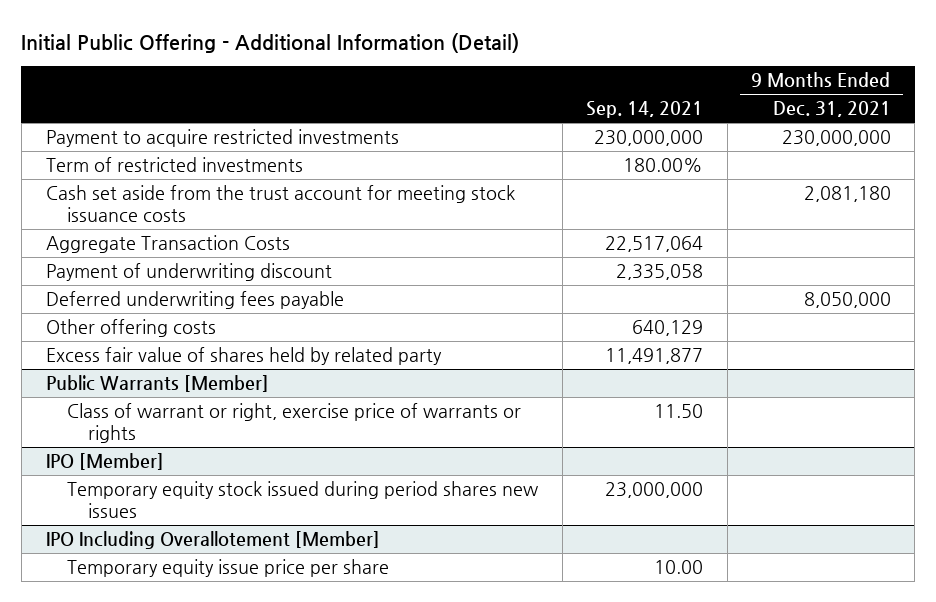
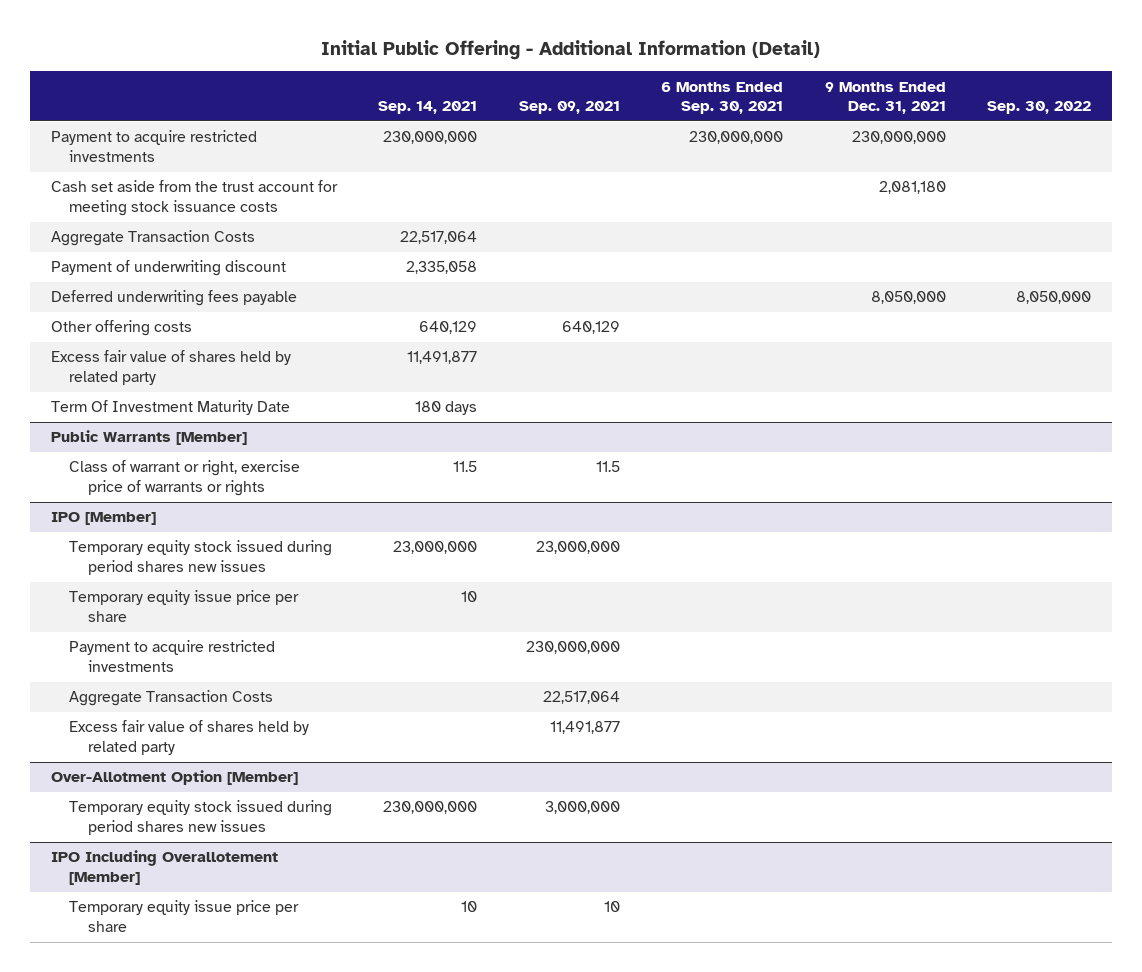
none -> [518,101,620,115] Sep. 09, 2021
none -> [661,81,784,115] 6 Months Ended Sep. 30, 2021
none -> [987,101,1092,115] Sep. 30, 2022
[45,157,303,173] Term of restricted investments -> none
none -> [50,400,290,416] Term Of Investment Maturity Date
[654,404,704,419] 11.50 -> [453,461,478,473] 11.5
none -> [69,590,300,623] Temporary equity issue price per share
none -> [69,640,276,673] Payment to acquire restricted investments
none -> [69,690,274,707] Aggregate Transaction Costs
none -> [69,720,310,756] Excess fair value of shares held by related party
none -> [50,770,298,786] Over-Allotment Option [Member]
none -> [69,800,333,836] Temporary equity stock issued during period shares new issues
[654,560,704,575] 10.00 -> [461,901,478,913] 10

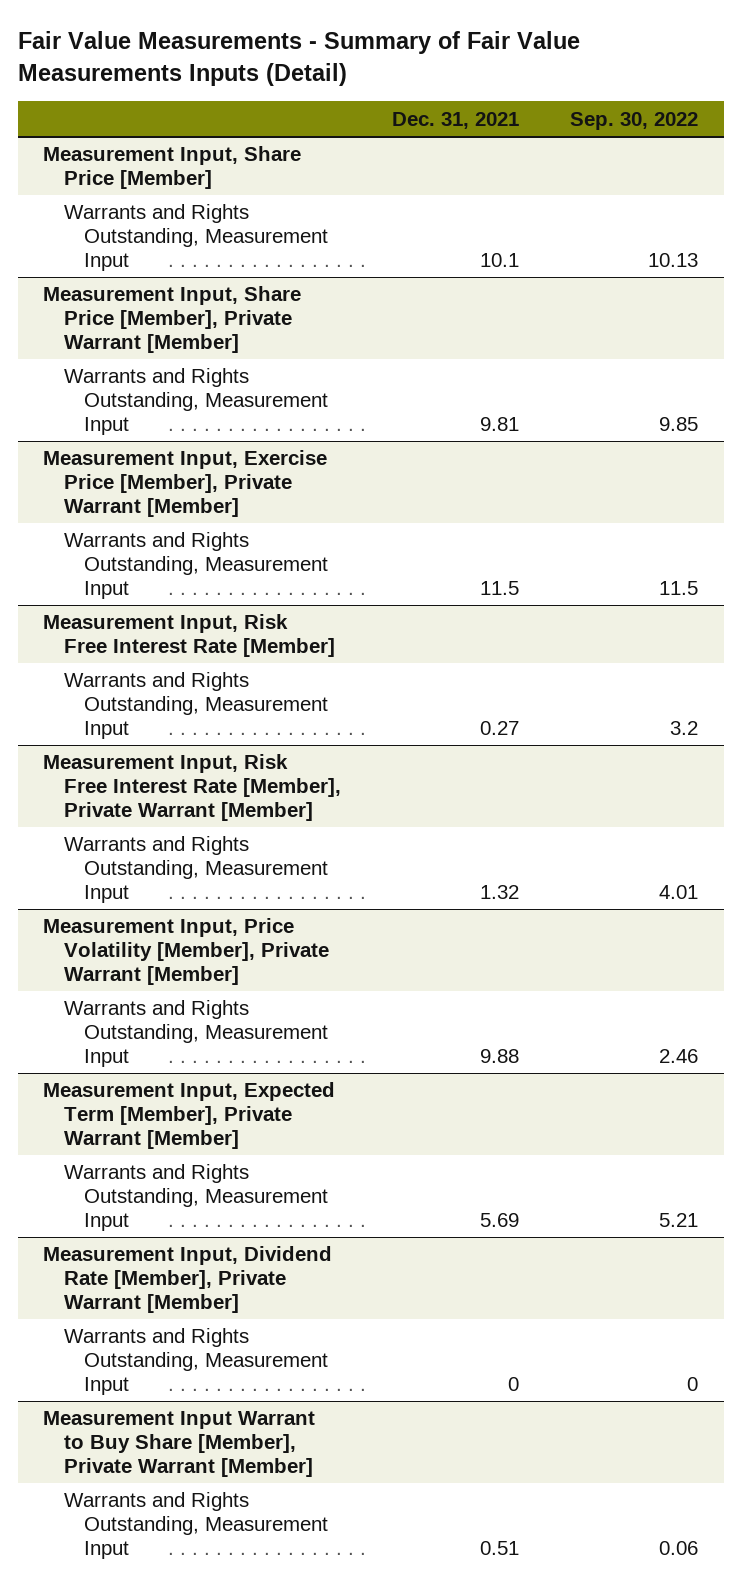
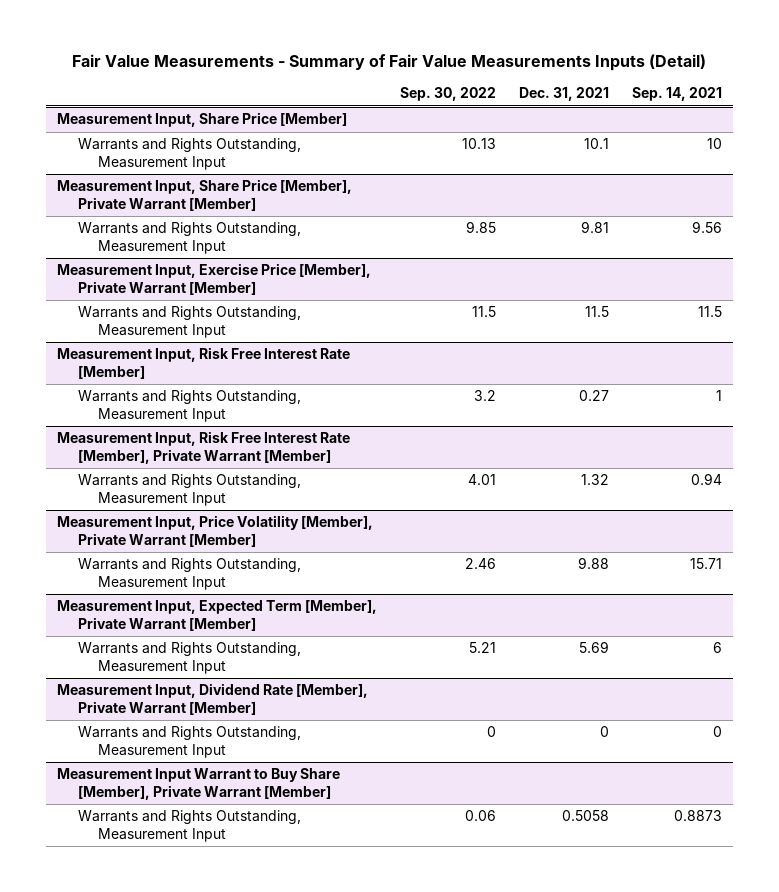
none -> [631,87,722,102] Sep. 14, 2021
[479,1540,519,1555] 0.51 -> [561,810,609,822] 0.5058

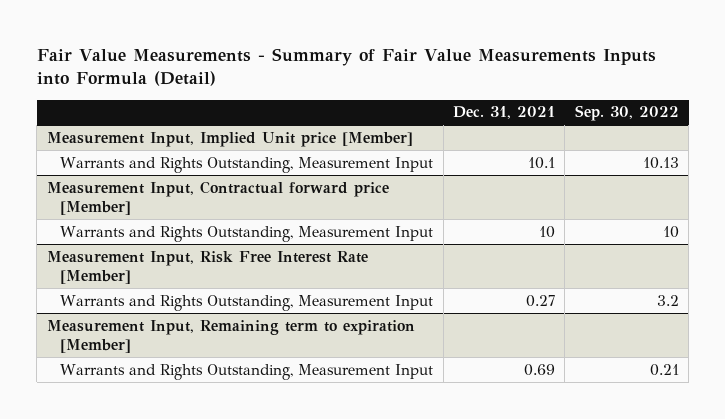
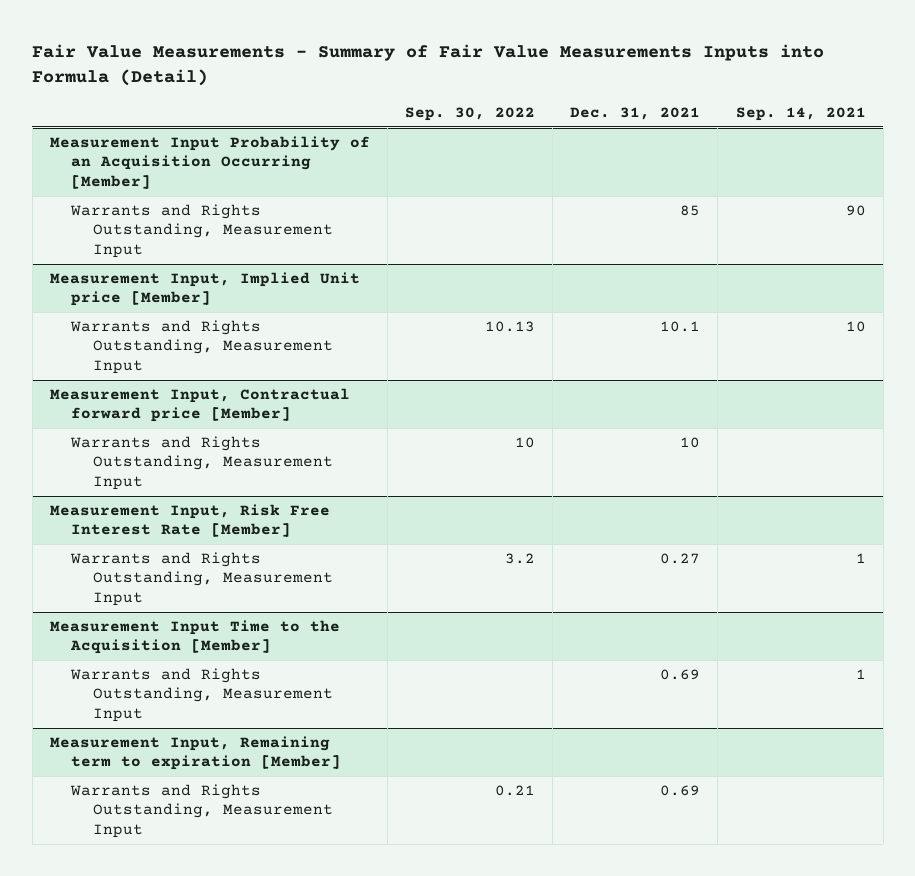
none -> [735,106,866,121] Sep. 14, 2021
none -> [49,136,370,189] Measurement Input Probability of an Acquisition Occurring [Member]
none -> [70,204,333,258] Warrants and Rights Outstanding, Measurement Input
none -> [49,620,340,655] Measurement Input Time to the Acquisition [Member]
none -> [70,668,333,722] Warrants and Rights Outstanding, Measurement Input

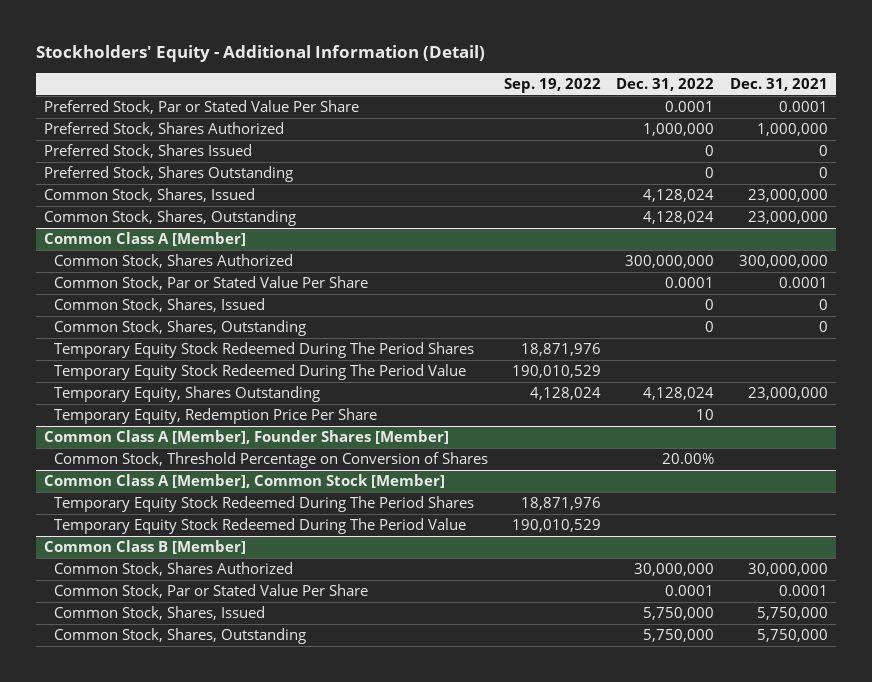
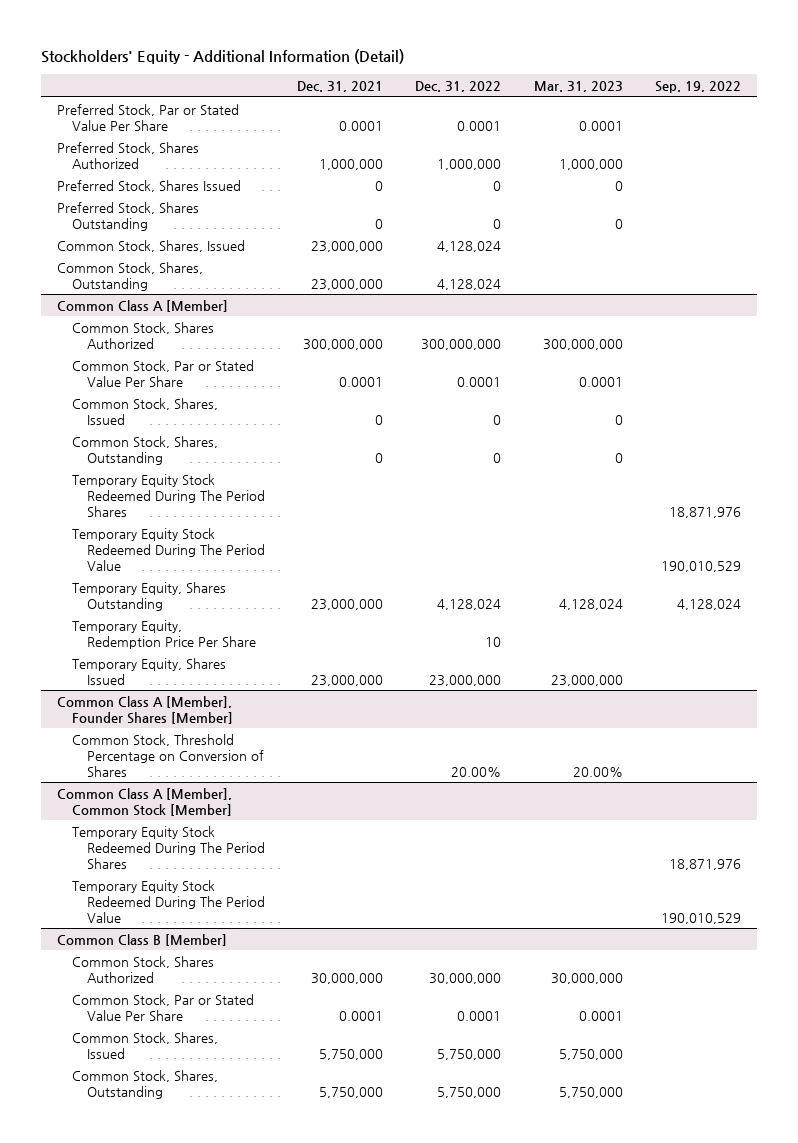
none -> [533,81,623,93] Mar. 31, 2023
none -> [71,657,226,685] Temporary Equity, Shares Issued

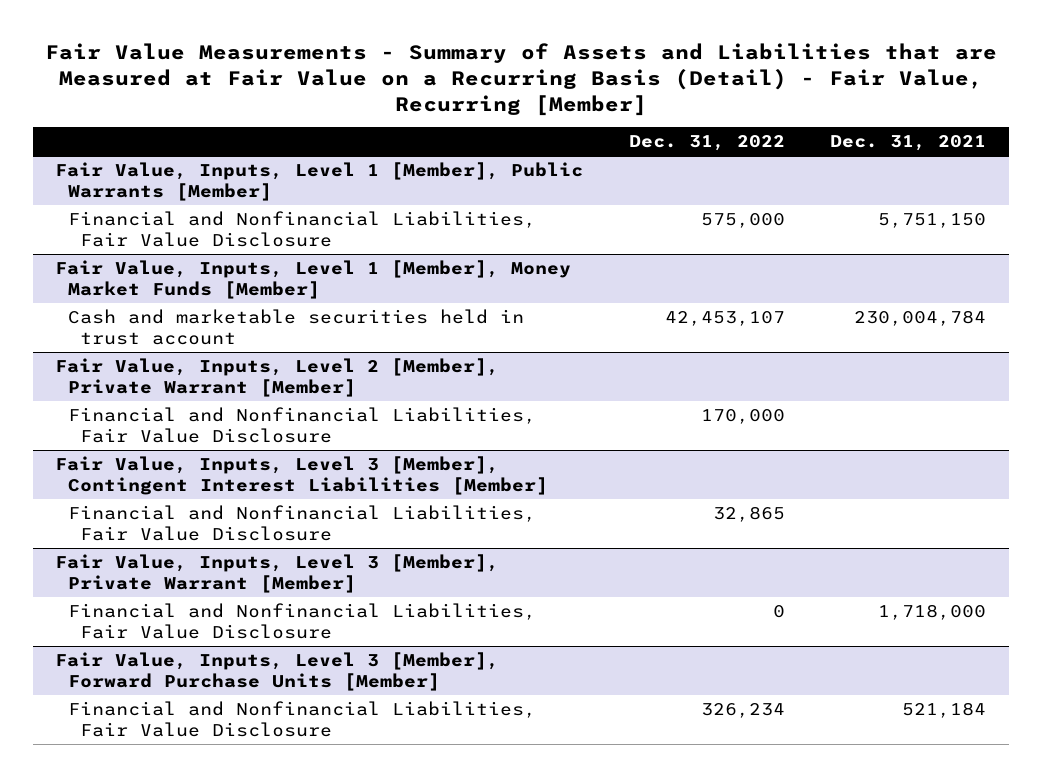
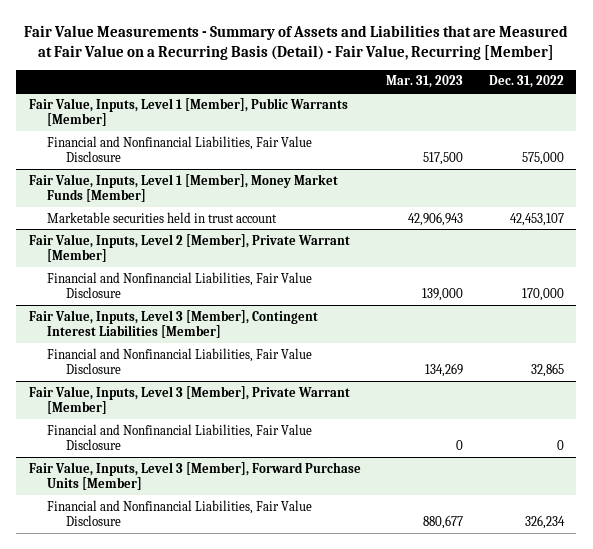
[830,135,987,152] Dec. 31, 2021 -> none
none -> [386,75,464,89] Mar. 31, 2023
[67,308,524,345] Cash and marketable securities held in trust account -> [47,211,278,223] Marketable securities held in trust account

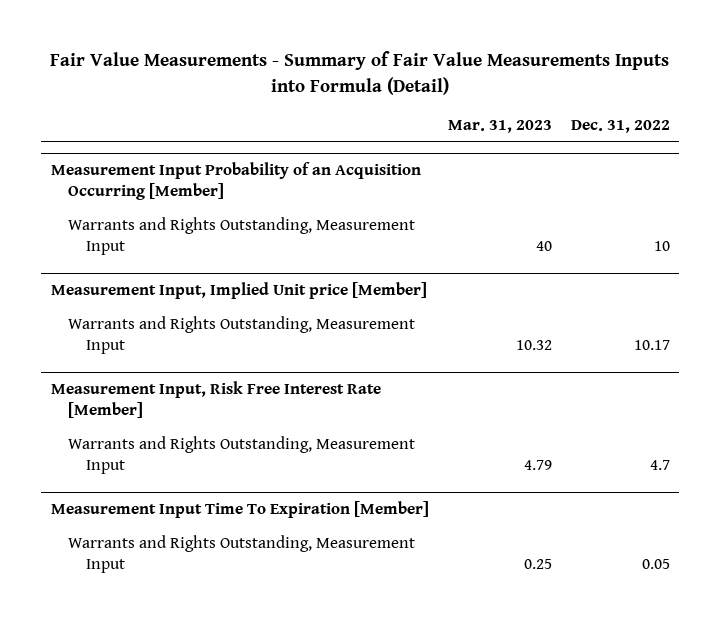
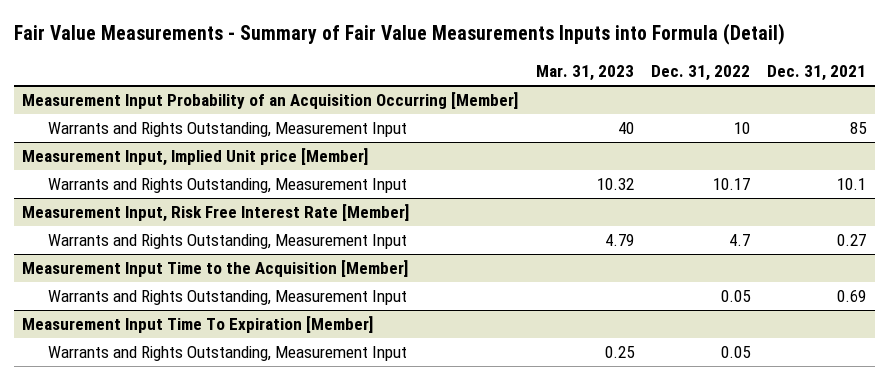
none -> [767,64,867,81] Dec. 31, 2021
none -> [22,260,409,278] Measurement Input Time to the Acquisition [Member]
none -> [47,290,407,306] Warrants and Rights Outstanding, Measurement Input

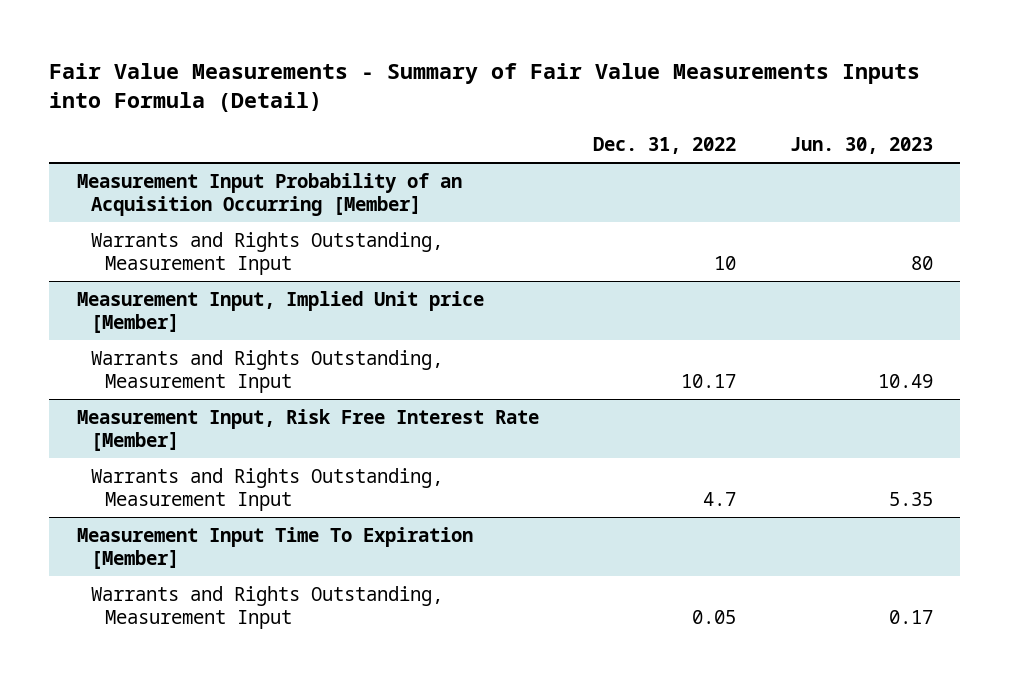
[535,64,634,81] Mar. 31, 2023 -> none
[767,64,867,81] Dec. 31, 2021 -> none
none -> [790,137,934,155] Jun. 30, 2023
[22,260,409,278] Measurement Input Time to the Acquisition [Member] -> none
[47,290,407,306] Warrants and Rights Outstanding, Measurement Input -> none

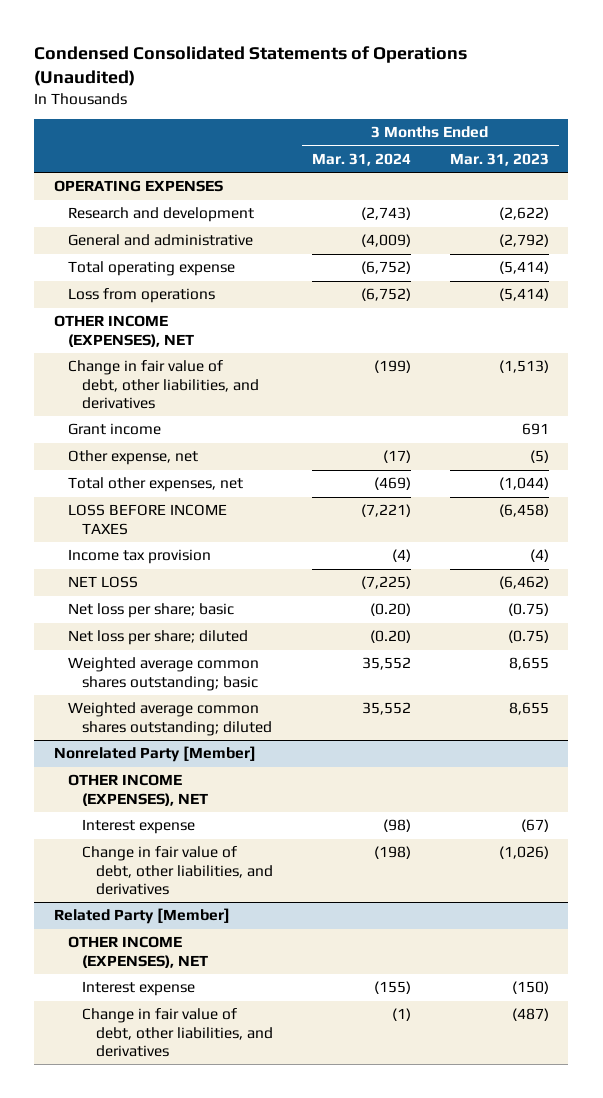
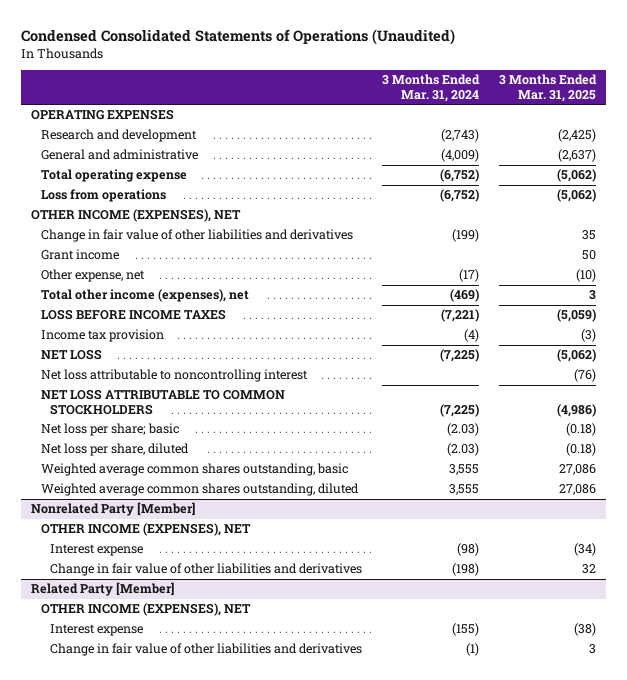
[449,152,549,166] Mar. 31, 2023 -> none
none -> [498,74,597,102] 3 Months Ended Mar. 31, 2025
[67,360,259,409] Change in fair value of debt, other liabilities, and derivatives -> [40,229,353,243] Change in fair value of other liabilities and derivatives
[67,477,243,493] Total other expenses, net -> [40,289,249,303] Total other income (expenses), net
none -> [40,369,308,383] Net loss attributable to noncontrolling interest
none -> [40,389,285,415] NET LOSS ATTRIBUTABLE TO COMMON STOCKHOLDERS
[369,603,411,617] (0.20) -> [447,423,480,437] (2.03)
[67,630,248,646] Net loss per share; diluted -> [40,443,189,457] Net loss per share, diluted
[369,630,411,644] (0.20) -> [447,443,480,457] (2.03)
[67,657,259,691] Weighted average common shares outstanding; basic -> [40,463,348,477] Weighted average common shares outstanding, basic
[361,657,411,671] 35,552 -> [449,464,480,476] 3,555
[67,702,272,736] Weighted average common shares outstanding; diluted -> [40,483,359,497] Weighted average common shares outstanding, diluted
[361,702,411,716] 35,552 -> [449,484,480,496] 3,555
[81,846,273,895] Change in fair value of debt, other liabilities, and derivatives -> [50,563,363,577] Change in fair value of other liabilities and derivatives
[81,1008,273,1057] Change in fair value of debt, other liabilities, and derivatives -> [50,643,363,657] Change in fair value of other liabilities and derivatives

